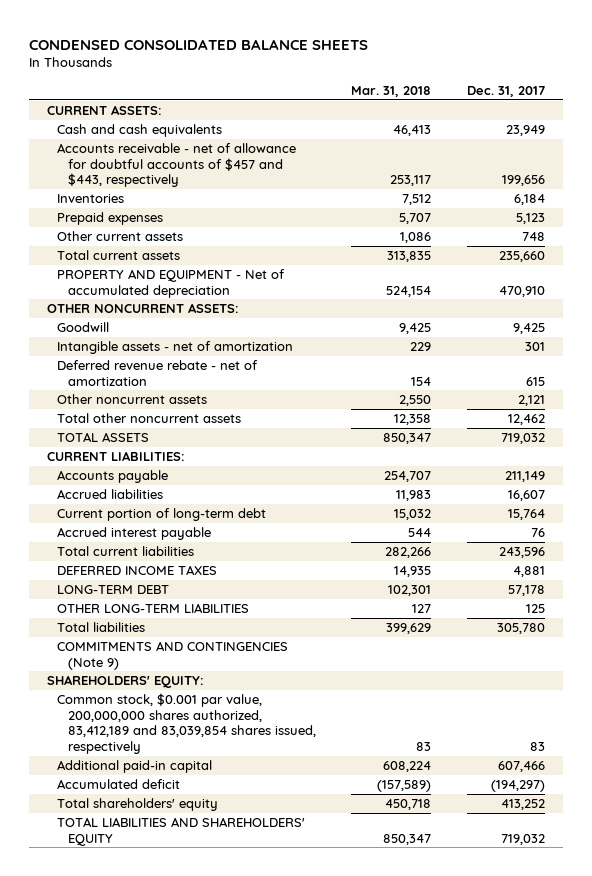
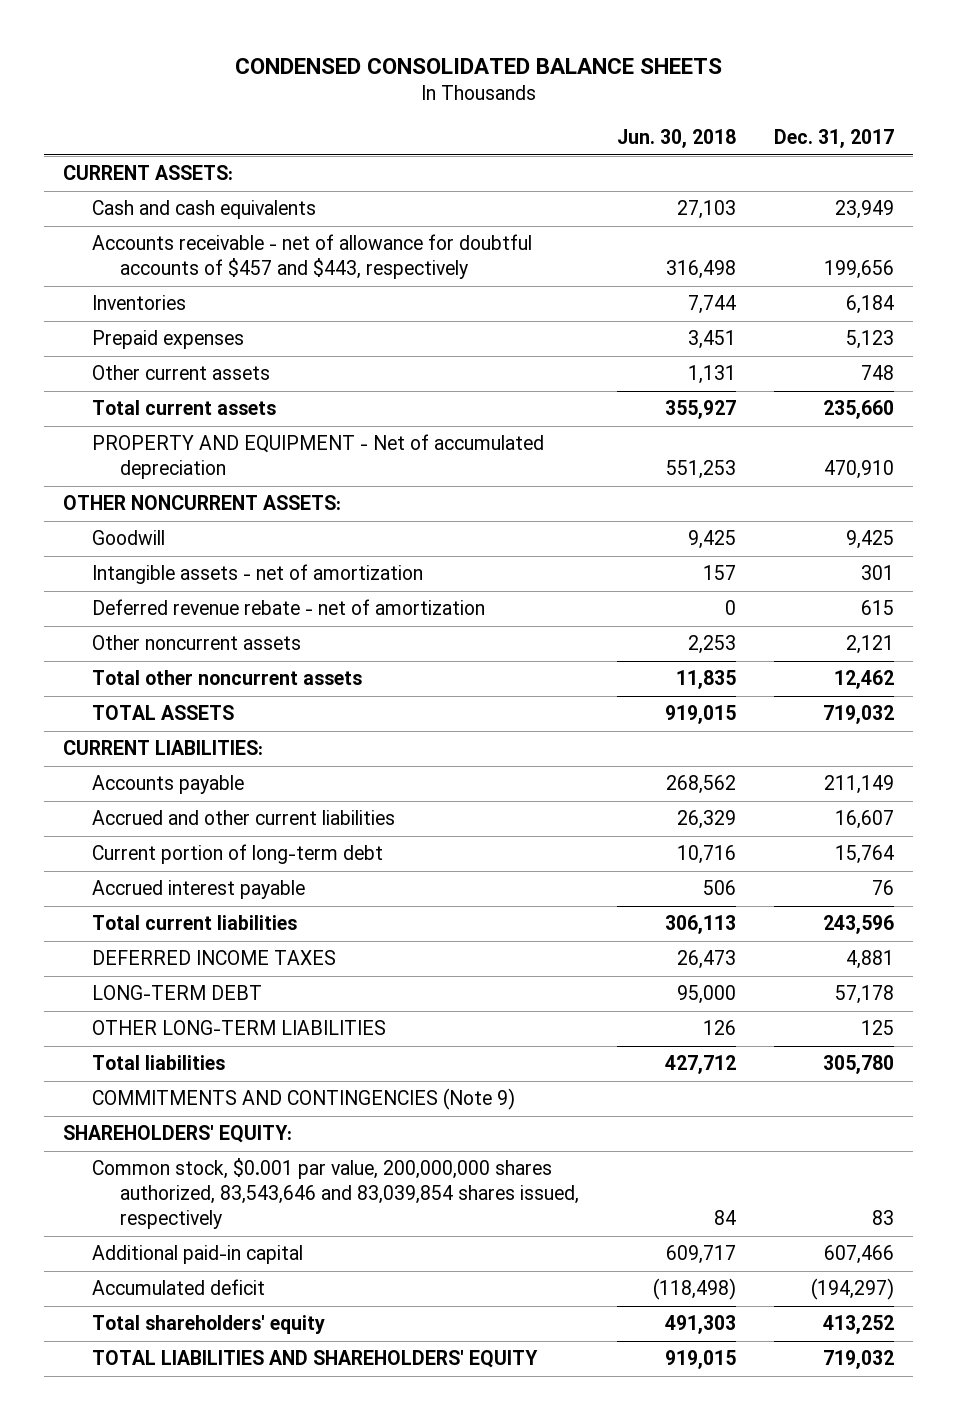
[351,85,432,97] Mar. 31, 2018 -> none
none -> [617,128,737,148] Jun. 30, 2018
[57,489,164,500] Accrued liabilities -> [91,810,395,826] Accrued and other current liabilities
[57,693,316,754] Common stock, $0.001 par value, 200,000,000 shares authorized, 83,412,189 and 83,039,854 shares issued, respectively -> [91,1158,580,1230] Common stock, $0.001 par value, 200,000,000 shares authorized, 83,543,646 and 83,039,854 shares issued, respectively

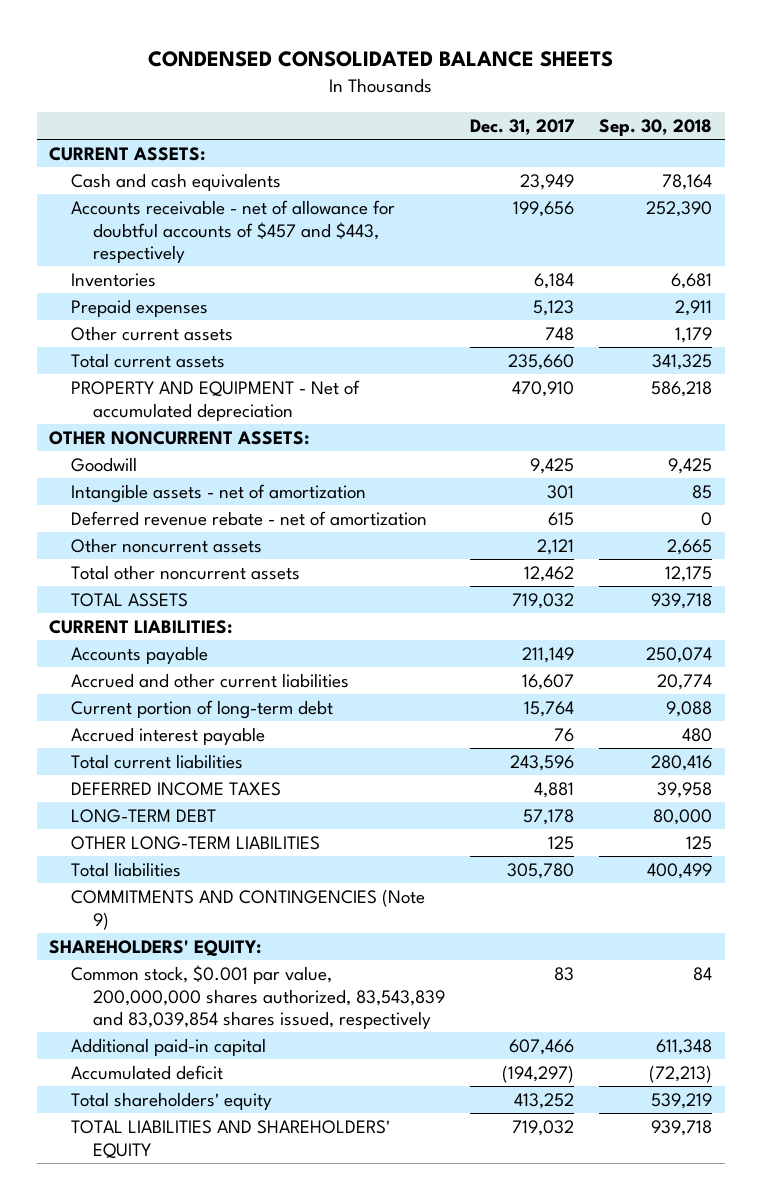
[617,128,737,148] Jun. 30, 2018 -> none
none -> [599,118,713,136] Sep. 30, 2018
[91,1158,580,1230] Common stock, $0.001 par value, 200,000,000 shares authorized, 83,543,646 and 83,039,854 shares issued, respectively -> [71,965,446,1030] Common stock, $0.001 par value, 200,000,000 shares authorized, 83,543,839 and 83,039,854 shares issued, respectively

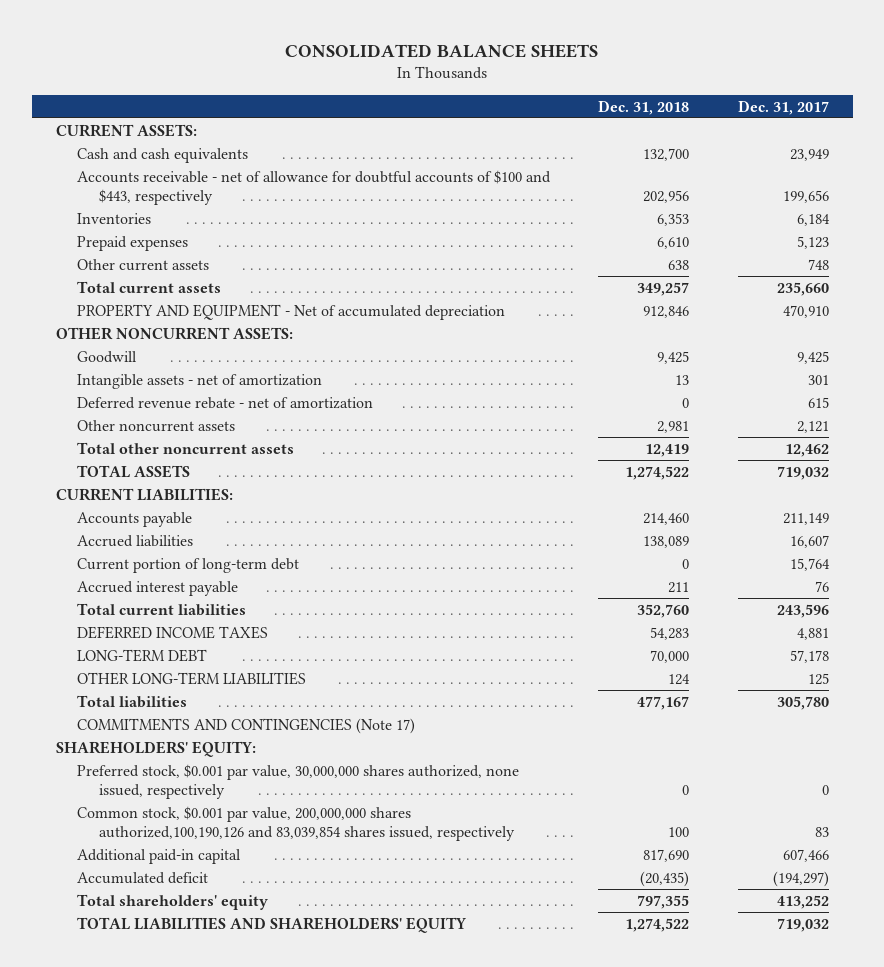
[147,51,613,68] CONDENSED CONSOLIDATED BALANCE SHEETS -> [285,43,599,58] CONSOLIDATED BALANCE SHEETS
[599,118,713,136] Sep. 30, 2018 -> none
none -> [598,99,690,115] Dec. 31, 2018
[71,200,396,264] Accounts receivable - net of allowance for doubtful accounts of $457 and $443, respectively -> [77,169,552,206] Accounts receivable - net of allowance for doubtful accounts of $100 and $443, respectively
[71,673,350,689] Accrued and other current liabilities -> [77,534,194,547] Accrued liabilities
[71,889,426,930] COMMITMENTS AND CONTINGENCIES (Note 9) -> [77,717,416,734] COMMITMENTS AND CONTINGENCIES (Note 17)
none -> [77,763,520,800] Preferred stock, $0.001 par value, 30,000,000 shares authorized, none issued, respectively
[71,965,446,1030] Common stock, $0.001 par value, 200,000,000 shares authorized, 83,543,839 and 83,039,854 shares issued, respectively -> [77,805,515,842] Common stock, $0.001 par value, 200,000,000 shares authorized,100,190,126 and 83,039,854 shares issued, respectively

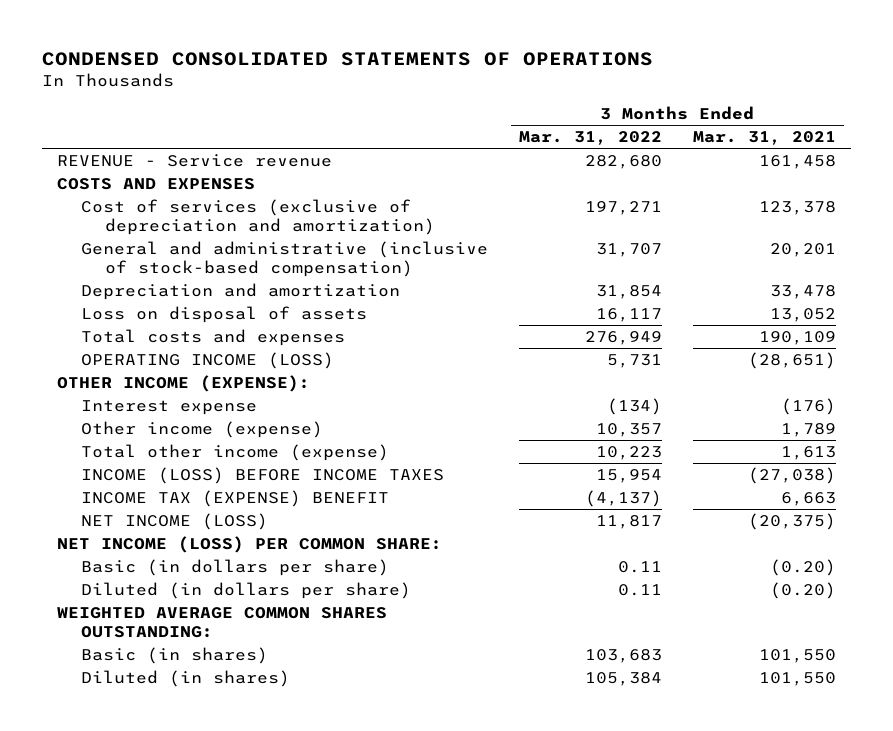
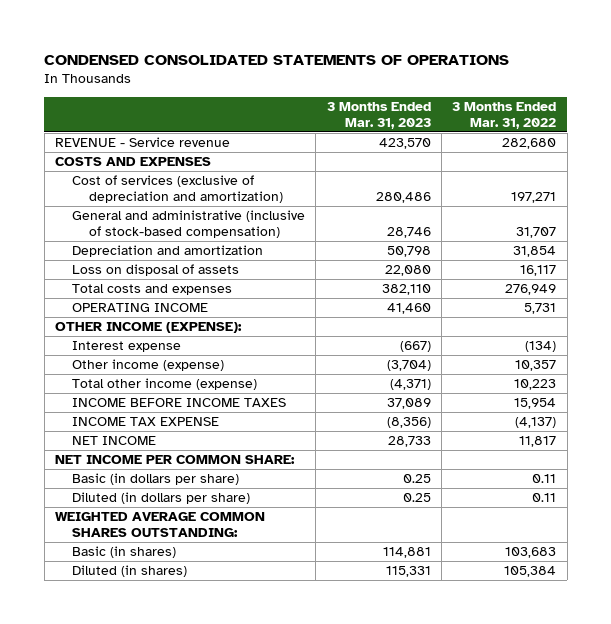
[692,131,836,146] Mar. 31, 2021 -> none
none -> [326,101,431,129] 3 Months Ended Mar. 31, 2023
[80,352,334,370] OPERATING INCOME (LOSS) -> [71,303,208,313] OPERATING INCOME
[80,467,444,485] INCOME (LOSS) BEFORE INCOME TAXES -> [71,398,286,408] INCOME BEFORE INCOME TAXES
[80,490,389,508] INCOME TAX (EXPENSE) BENEFIT -> [71,417,219,427] INCOME TAX EXPENSE
[80,513,268,531] NET INCOME (LOSS) -> [71,436,156,446] NET INCOME
[57,536,443,554] NET INCOME (LOSS) PER COMMON SHARE: -> [54,455,295,465] NET INCOME PER COMMON SHARE:

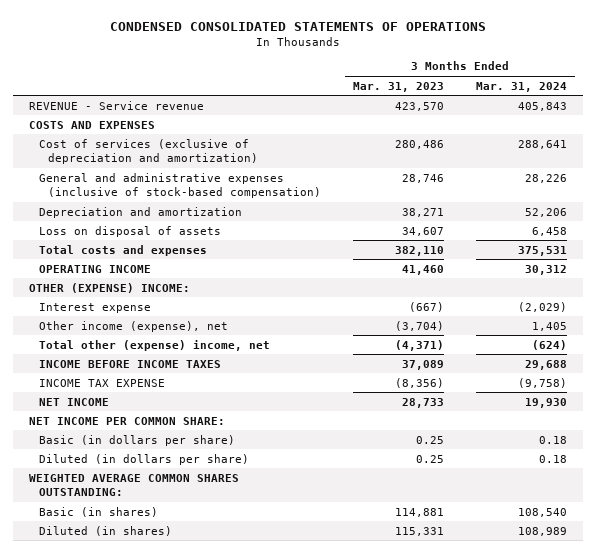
[452,101,557,129] 3 Months Ended Mar. 31, 2022 -> none
none -> [476,81,568,92] Mar. 31, 2024
[71,210,305,239] General and administrative (inclusive of stock-based compensation) -> [38,172,321,199] General and administrative expenses (inclusive of stock-based compensation)
[386,246,431,258] 50,798 -> [401,207,444,217] 38,271
[384,265,431,277] 22,080 -> [401,226,444,236] 34,607
[54,322,242,334] OTHER INCOME (EXPENSE): -> [29,282,191,293] OTHER (EXPENSE) INCOME:
[71,359,224,372] Other income (expense) -> [38,320,228,332] Other income (expense), net
[71,378,257,391] Total other income (expense) -> [38,339,270,351] Total other (expense) income, net

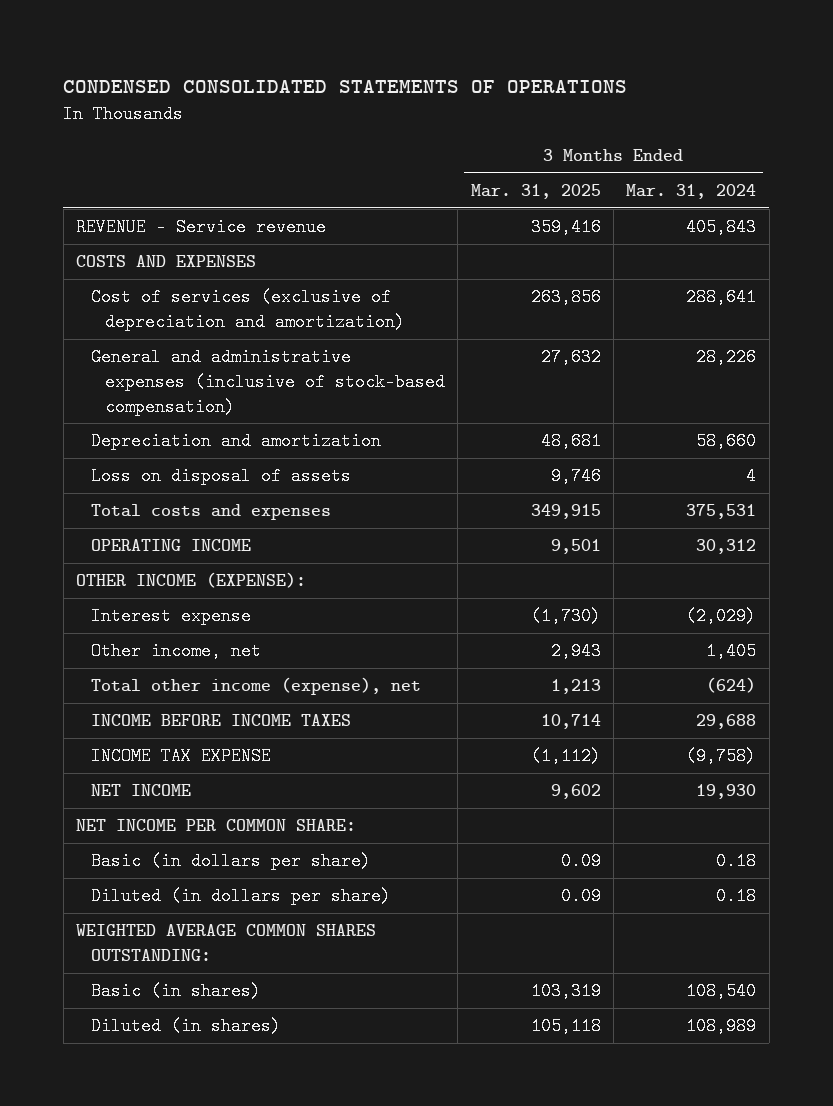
[352,81,444,92] Mar. 31, 2023 -> none
none -> [470,184,601,200] Mar. 31, 2025
[525,207,568,217] 52,206 -> [696,432,757,451] 58,660
[532,226,568,236] 6,458 -> [746,467,757,486] 4
[29,282,191,293] OTHER (EXPENSE) INCOME: -> [76,572,307,589] OTHER INCOME (EXPENSE):
[38,320,228,332] Other income (expense), net -> [90,642,261,661] Other income, net
[38,339,270,351] Total other (expense) income, net -> [90,677,421,696] Total other income (expense), net

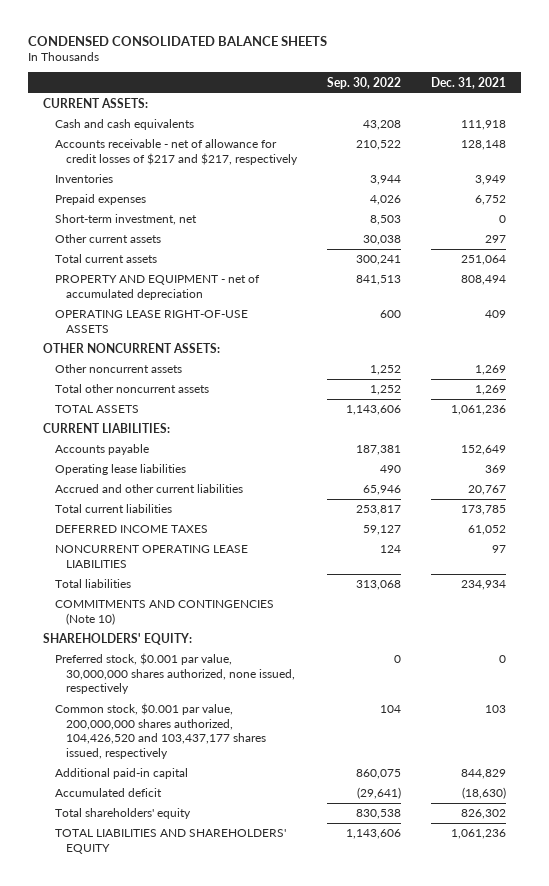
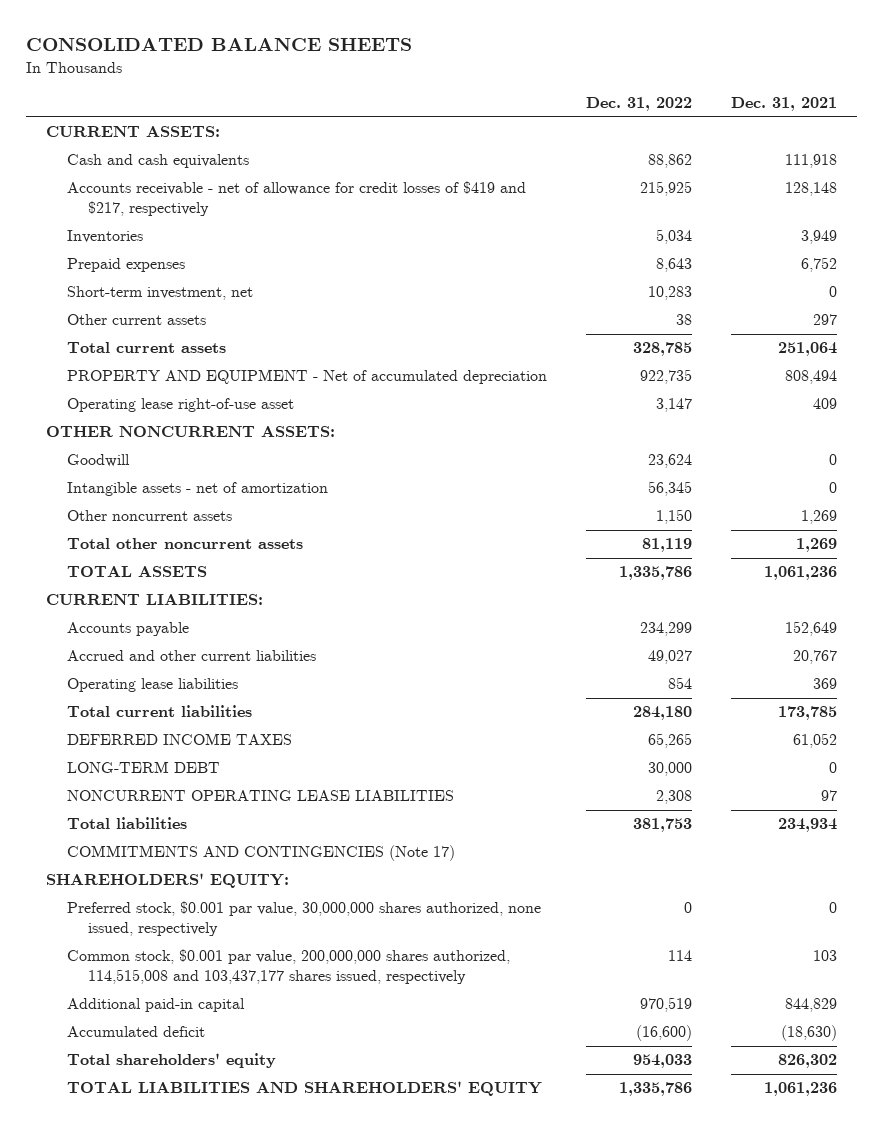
[28,35,328,46] CONDENSED CONSOLIDATED BALANCE SHEETS -> [26,38,413,52] CONSOLIDATED BALANCE SHEETS
[327,76,402,89] Sep. 30, 2022 -> none
none -> [586,97,693,112] Dec. 31, 2022
[54,139,299,165] Accounts receivable - net of allowance for credit losses of $217 and $217, respectively -> [66,181,526,217] Accounts receivable - net of allowance for credit losses of $419 and $217, respectively
[54,275,260,300] PROPERTY AND EQUIPMENT - net of accumulated depreciation -> [66,369,547,385] PROPERTY AND EQUIPMENT - Net of accumulated depreciation
[54,310,248,333] OPERATING LEASE RIGHT-OF-USE ASSETS -> [66,398,294,413] Operating lease right-of-use asset
none -> [66,454,130,468] Goodwill
none -> [66,482,328,497] Intangible assets - net of amortization
[54,464,186,476] Operating lease liabilities -> [66,678,238,693] Operating lease liabilities
none -> [66,761,220,774] LONG-TERM DEBT
[54,600,274,625] COMMITMENTS AND CONTINGENCIES (Note 10) -> [66,845,455,862] COMMITMENTS AND CONTINGENCIES (Note 17)
[54,703,267,759] Common stock, $0.001 par value, 200,000,000 shares authorized, 104,426,520 and 103,437,177 shares issued, respectively -> [66,949,510,985] Common stock, $0.001 par value, 200,000,000 shares authorized, 114,515,008 and 103,437,177 shares issued, respectively

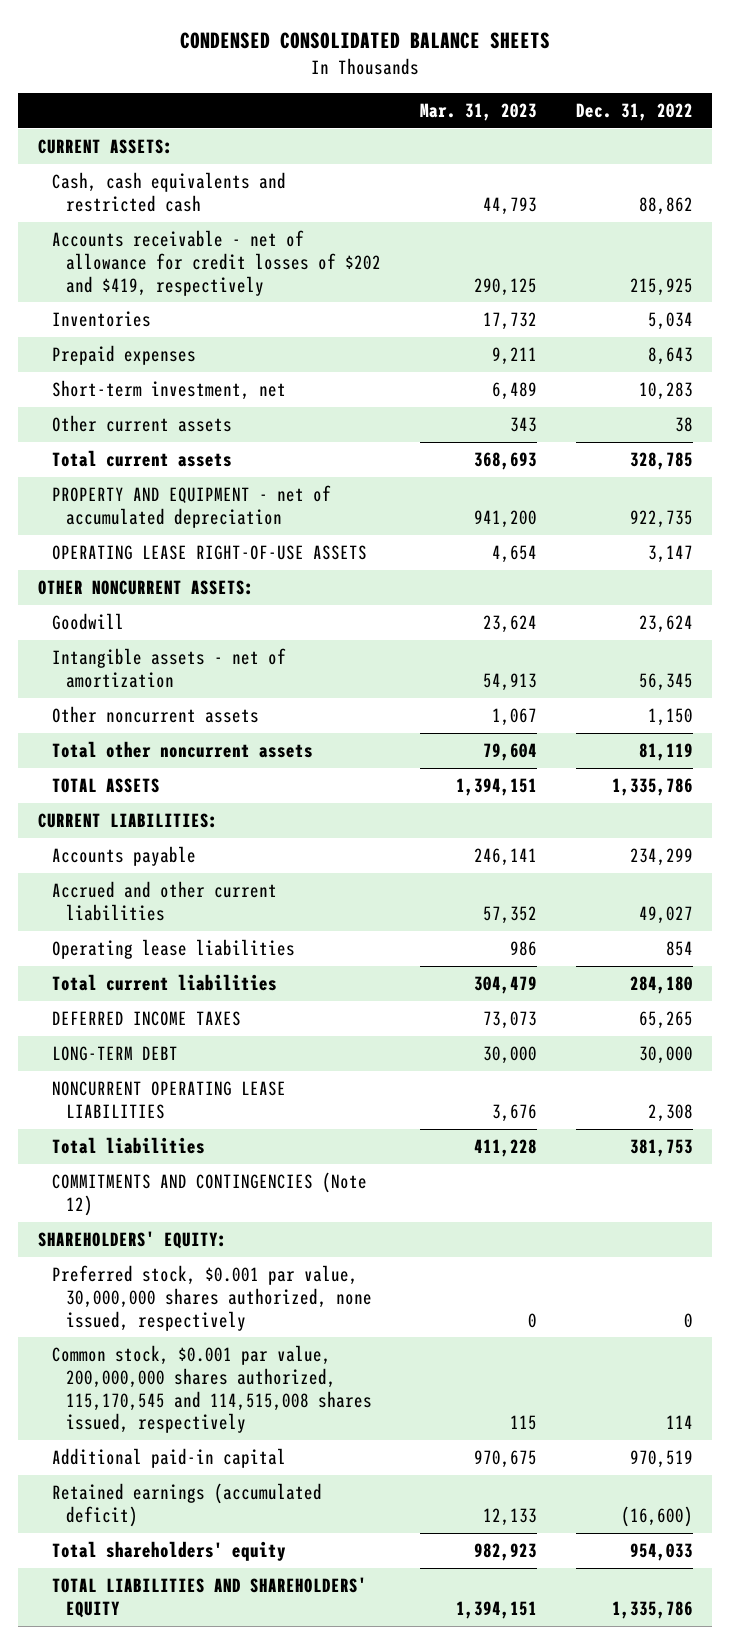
[26,38,413,52] CONSOLIDATED BALANCE SHEETS -> [180,32,551,50] CONDENSED CONSOLIDATED BALANCE SHEETS
[731,97,838,112] Dec. 31, 2021 -> none
none -> [419,103,537,122] Mar. 31, 2023
[66,154,249,169] Cash and cash equivalents -> [51,172,286,212] Cash, cash equivalents and restricted cash
[66,181,526,217] Accounts receivable - net of allowance for credit losses of $419 and $217, respectively -> [51,230,381,296] Accounts receivable - net of allowance for credit losses of $202 and $419, respectively
[66,369,547,385] PROPERTY AND EQUIPMENT - Net of accumulated depreciation -> [51,485,331,528] PROPERTY AND EQUIPMENT - net of accumulated depreciation
[66,398,294,413] Operating lease right-of-use asset -> [51,545,367,561] OPERATING LEASE RIGHT-OF-USE ASSETS
[66,845,455,862] COMMITMENTS AND CONTINGENCIES (Note 17) -> [51,1172,367,1216] COMMITMENTS AND CONTINGENCIES (Note 12)
[66,949,510,985] Common stock, $0.001 par value, 200,000,000 shares authorized, 114,515,008 and 103,437,177 shares issued, respectively -> [51,1345,372,1434] Common stock, $0.001 par value, 200,000,000 shares authorized, 115,170,545 and 114,515,008 shares issued, respectively
[66,1026,205,1038] Accumulated deficit -> [51,1483,322,1527] Retained earnings (accumulated deficit)

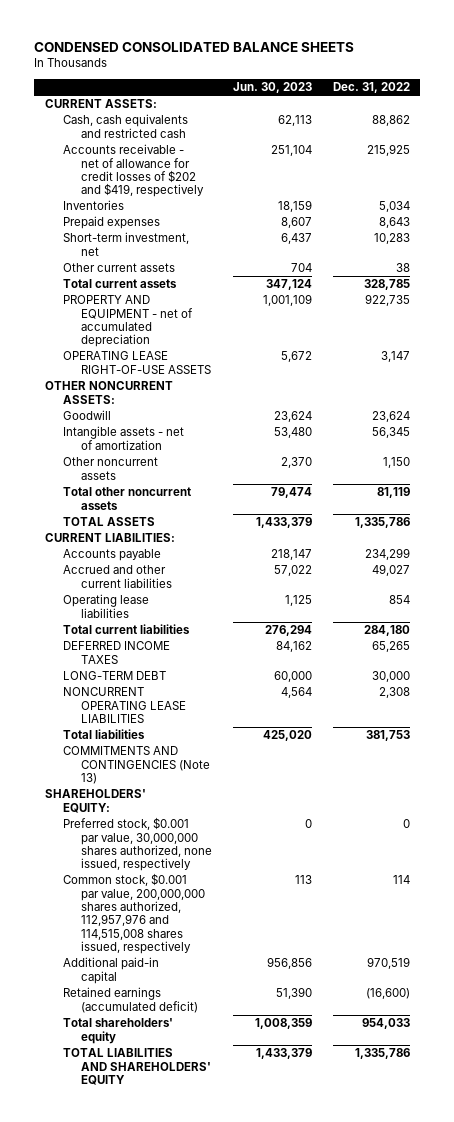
[419,103,537,122] Mar. 31, 2023 -> none
none -> [232,82,312,94] Jun. 30, 2023
[51,1172,367,1216] COMMITMENTS AND CONTINGENCIES (Note 12) -> [62,746,210,785] COMMITMENTS AND CONTINGENCIES (Note 13)
[51,1345,372,1434] Common stock, $0.001 par value, 200,000,000 shares authorized, 115,170,545 and 114,515,008 shares issued, respectively -> [62,873,205,955] Common stock, $0.001 par value, 200,000,000 shares authorized, 112,957,976 and 114,515,008 shares issued, respectively

